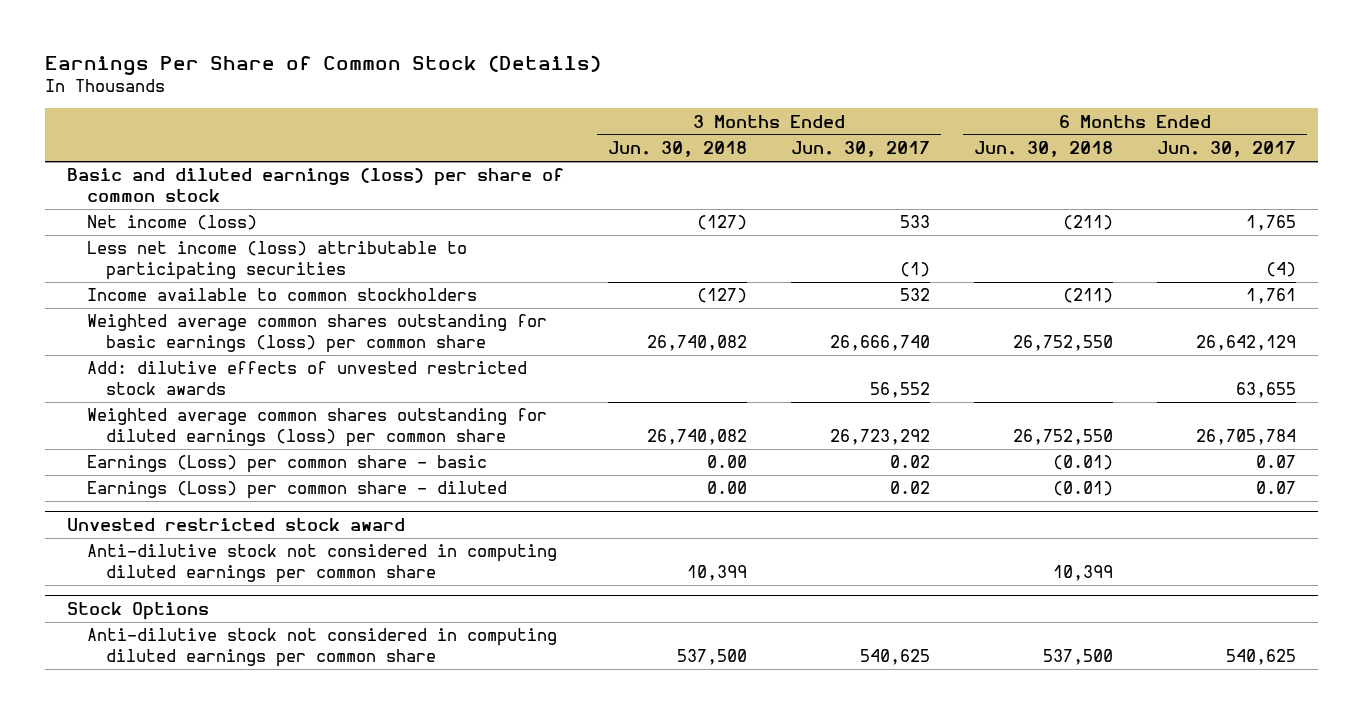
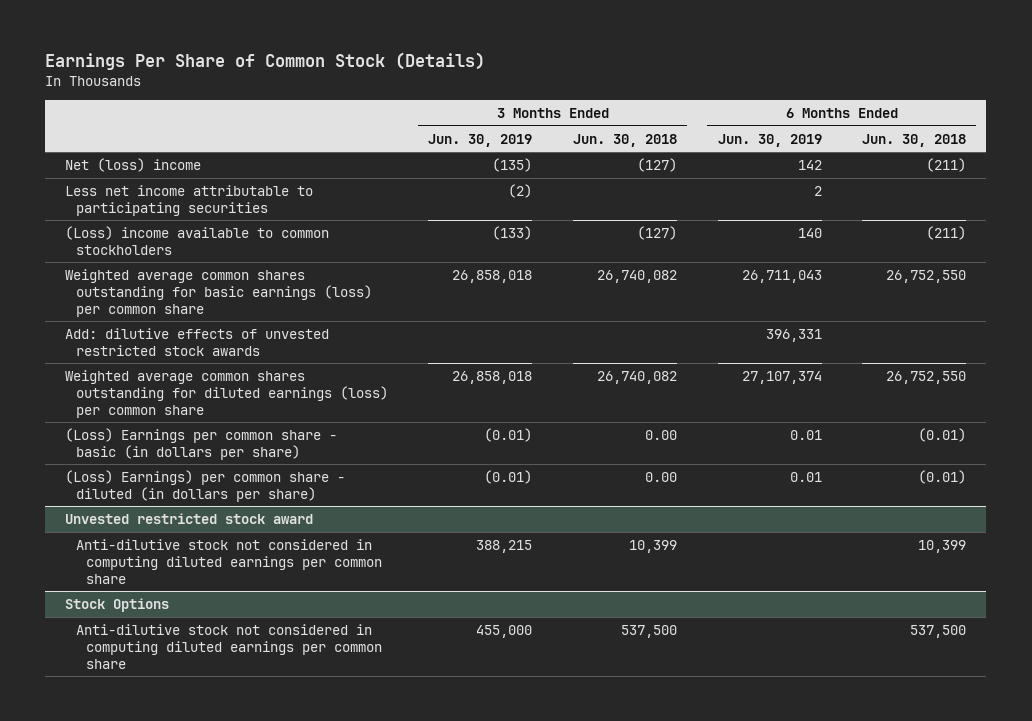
[790,141,930,158] Jun. 30, 2017 -> none
[1156,141,1296,158] Jun. 30, 2017 -> none
none -> [428,133,533,147] Jun. 30, 2019
none -> [717,133,822,147] Jun. 30, 2019
[66,168,564,202] Basic and diluted earnings (loss) per share of common stock -> none
[86,215,257,231] Net income (loss) -> [65,157,202,172] Net (loss) income
[86,241,467,280] Less net income (loss) attributable to participating securities -> [65,184,314,216] Less net income attributable to participating securities
[86,288,477,302] Income available to common stockholders -> [65,225,330,255] (Loss) income available to common stockholders
[86,455,487,474] Earnings (Loss) per common share - basic -> [65,427,338,460] (Loss) Earnings per common share - basic (in dollars per share)
[86,481,507,500] Earnings (Loss) per common share - diluted -> [65,469,346,502] (Loss) Earnings) per common share - diluted (in dollars per share)

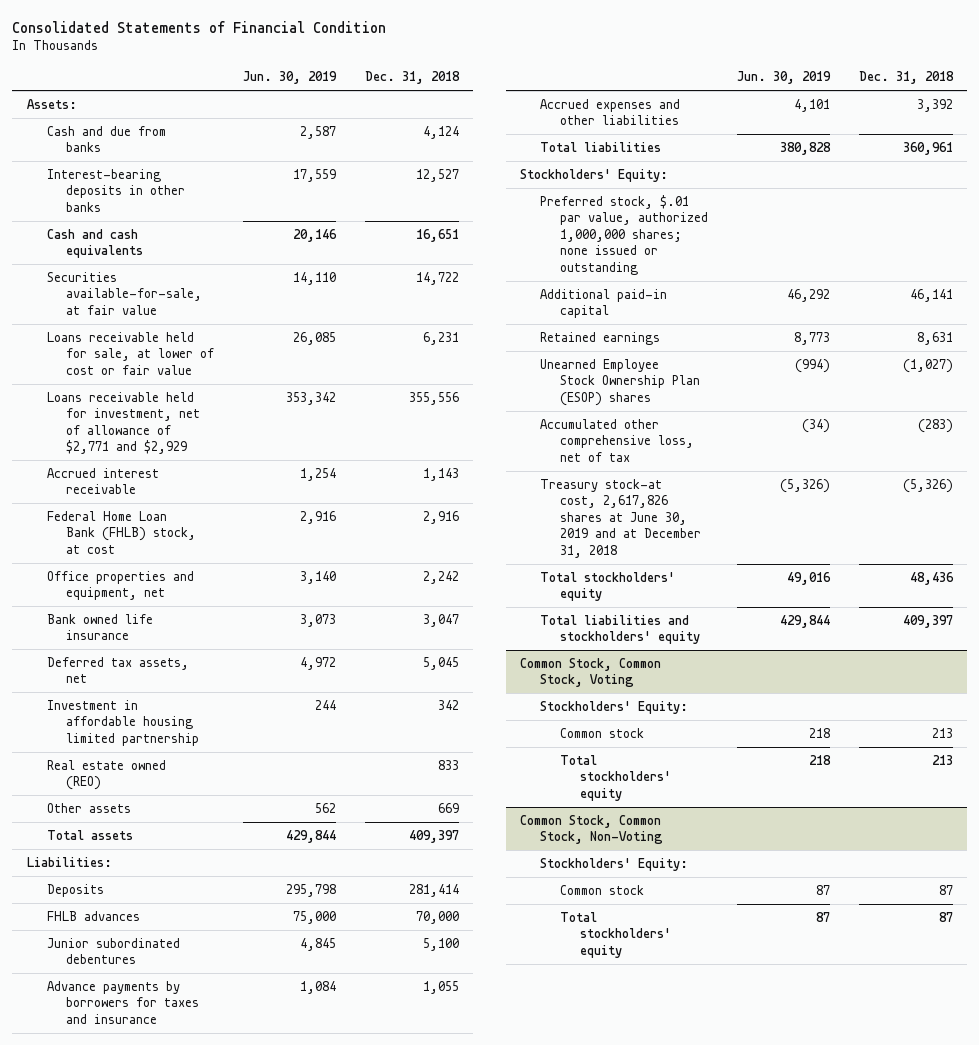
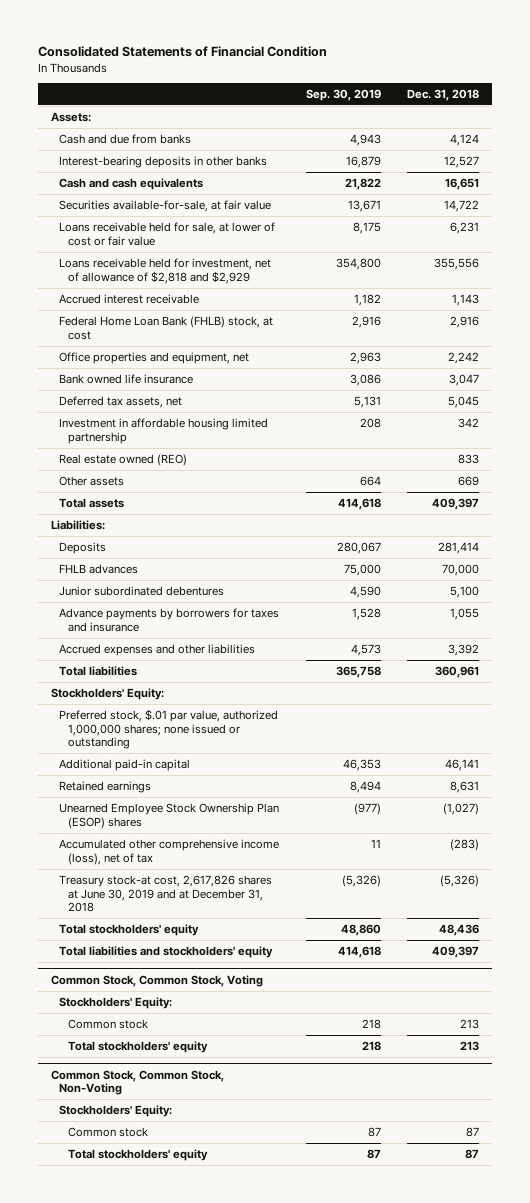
[243,71,338,85] Jun. 30, 2019 -> none
none -> [305,89,381,102] Sep. 30, 2019
[46,391,201,455] Loans receivable held for investment, net of allowance of $2,771 and $2,929 -> [59,258,272,284] Loans receivable held for investment, net of allowance of $2,818 and $2,929
[540,418,695,462] Accumulated other comprehensive loss, net of tax -> [59,839,280,865] Accumulated other comprehensive income (loss), net of tax

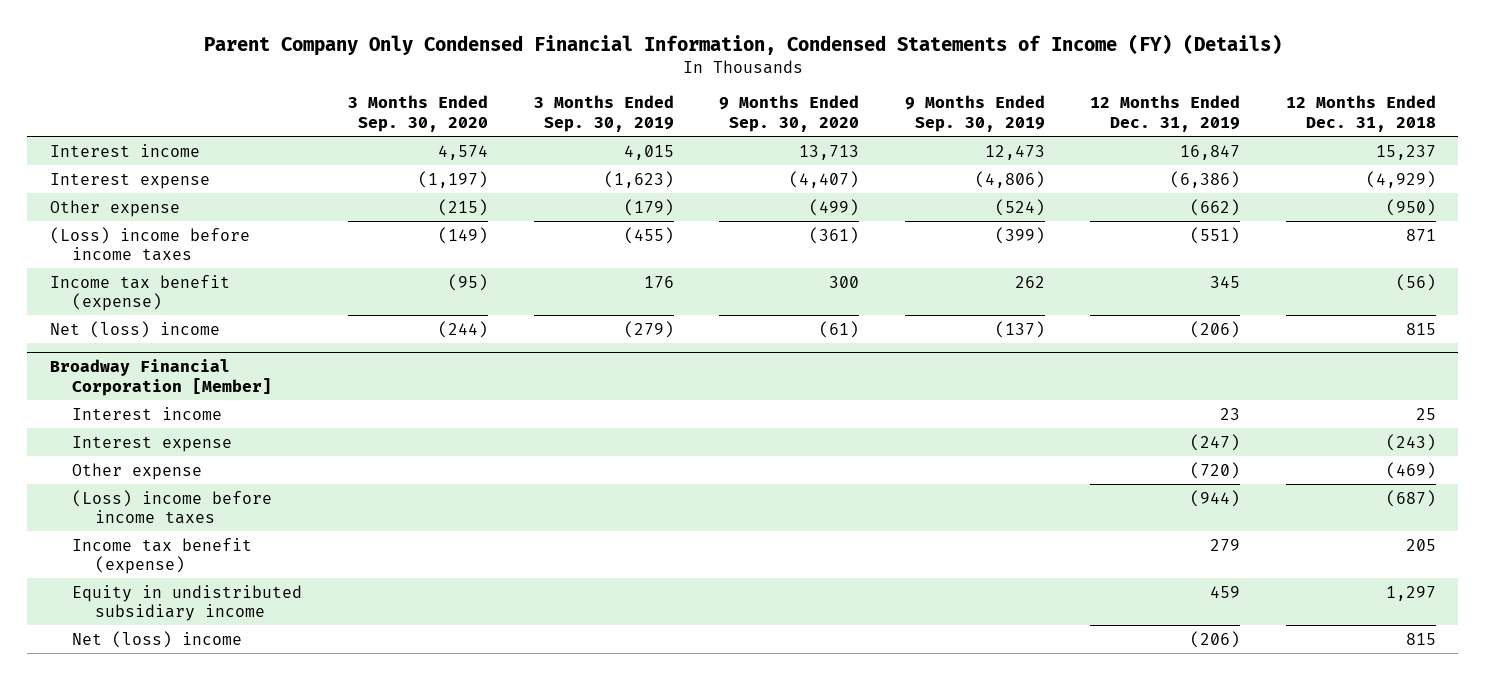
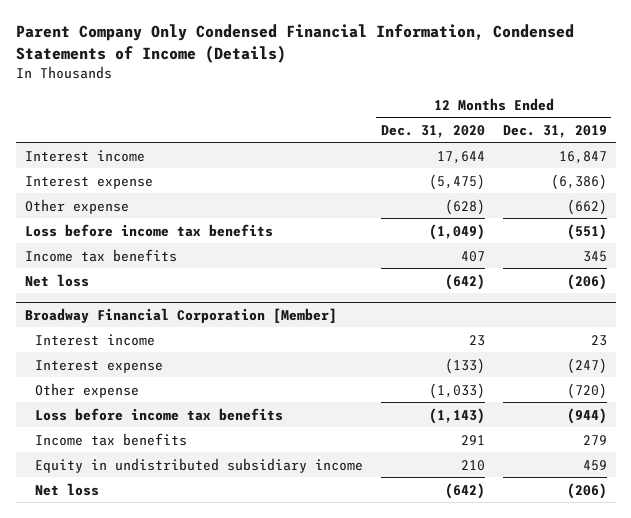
[203,34,1282,57] Parent Company Only Condensed Financial Information, Condensed Statements of Income (FY) (Details) -> [15,24,574,64] Parent Company Only Condensed Financial Information, Condensed Statements of Income (Details)
[348,95,489,132] 3 Months Ended Sep. 30, 2020 -> none
[533,95,674,132] 3 Months Ended Sep. 30, 2019 -> none
[719,95,860,132] 9 Months Ended Sep. 30, 2020 -> none
[904,95,1045,132] 9 Months Ended Sep. 30, 2019 -> none
[1285,95,1436,132] 12 Months Ended Dec. 31, 2018 -> none
none -> [380,124,485,138] Dec. 31, 2020
[49,226,250,262] (Loss) income before income taxes -> [24,223,273,237] Loss before income tax benefits
[49,274,230,312] Income tax benefit (expense) -> [24,248,177,262] Income tax benefits
[49,320,220,338] Net (loss) income -> [24,273,89,287] Net loss
[72,489,273,525] (Loss) income before income taxes -> [34,407,283,421] Loss before income tax benefits
[72,537,253,575] Income tax benefit (expense) -> [34,432,187,446] Income tax benefits
[72,630,243,648] Net (loss) income -> [34,482,99,496] Net loss

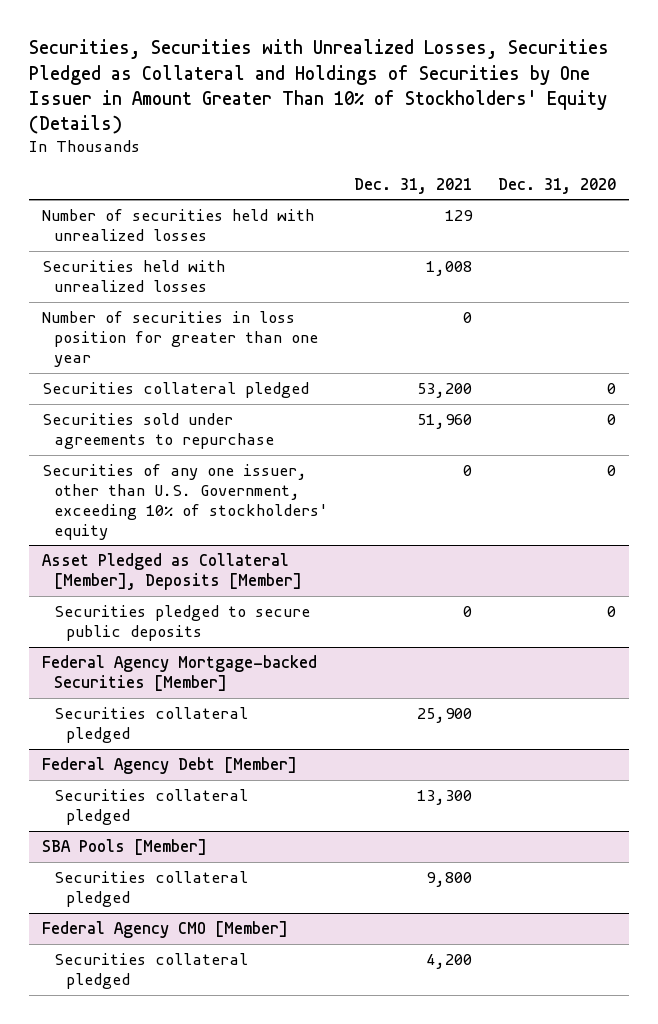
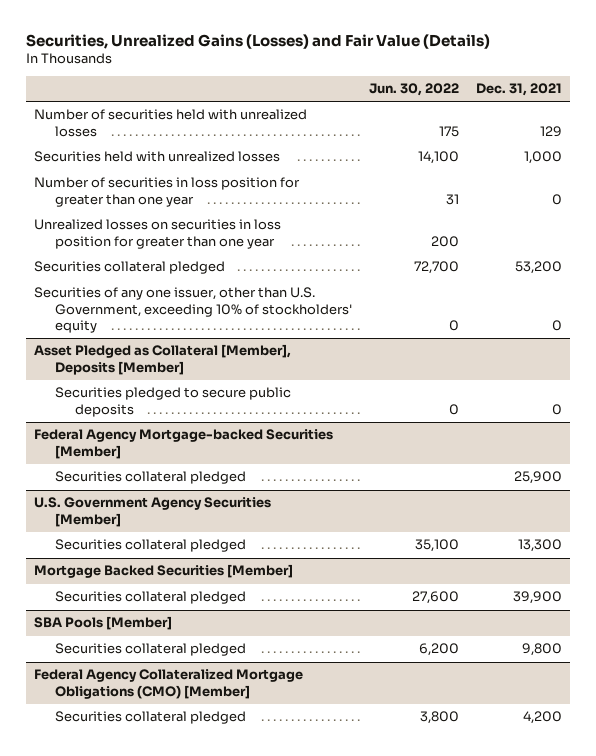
[29,39,610,135] Securities, Securities with Unrealized Losses, Securities Pledged as Collateral and Holdings of Securities by One Issuer in Amount Greater Than 10% of Stockholders' Equity (Details) -> [25,33,490,49] Securities, Unrealized Gains (Losses) and Fair Value (Details)
[497,177,616,194] Dec. 31, 2020 -> none
none -> [368,83,459,97] Jun. 30, 2022
[425,261,472,277] 1,008 -> [523,151,562,165] 1,000
none -> [34,219,282,249] Unrealized losses on securities in loss position for greater than one year
[42,413,274,449] Securities sold under agreements to repurchase -> none
[42,757,298,775] Federal Agency Debt [Member] -> [34,497,272,527] U.S. Government Agency Securities [Member]
none -> [34,564,294,579] Mortgage Backed Securities [Member]
none -> [54,591,246,605] Securities collateral pledged
[42,921,289,939] Federal Agency CMO [Member] -> [34,669,304,699] Federal Agency Collateralized Mortgage Obligations (CMO) [Member]

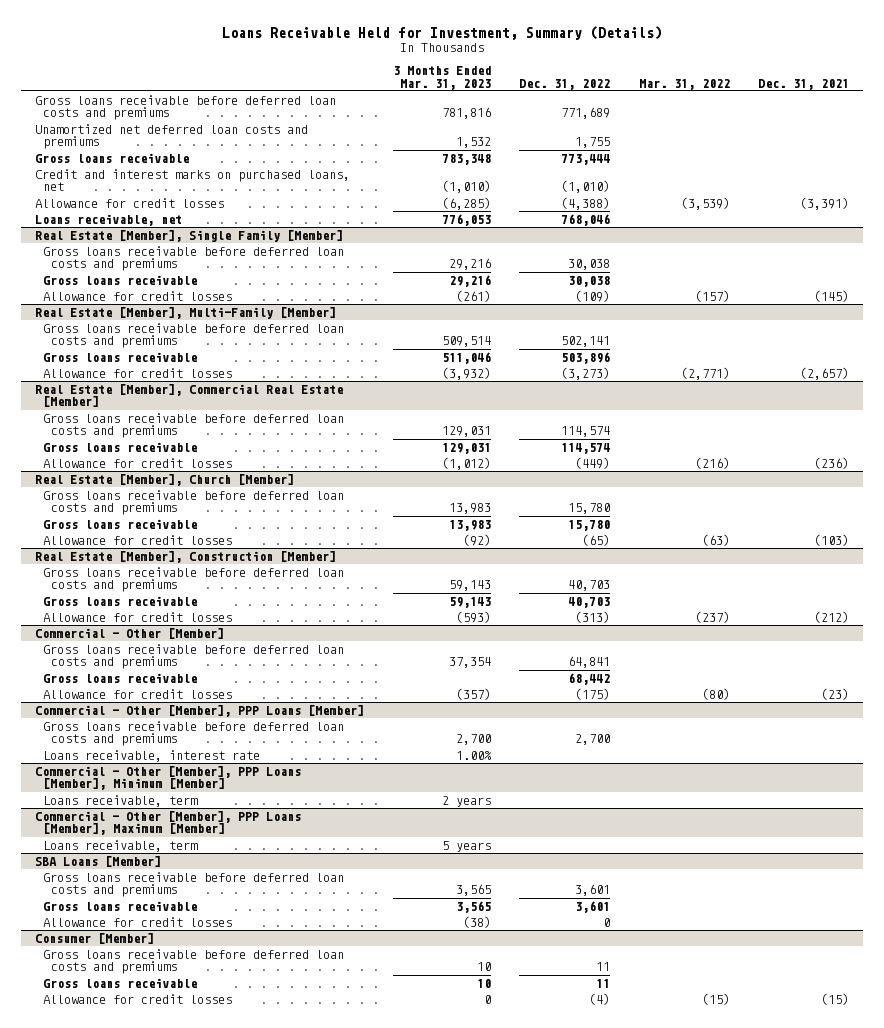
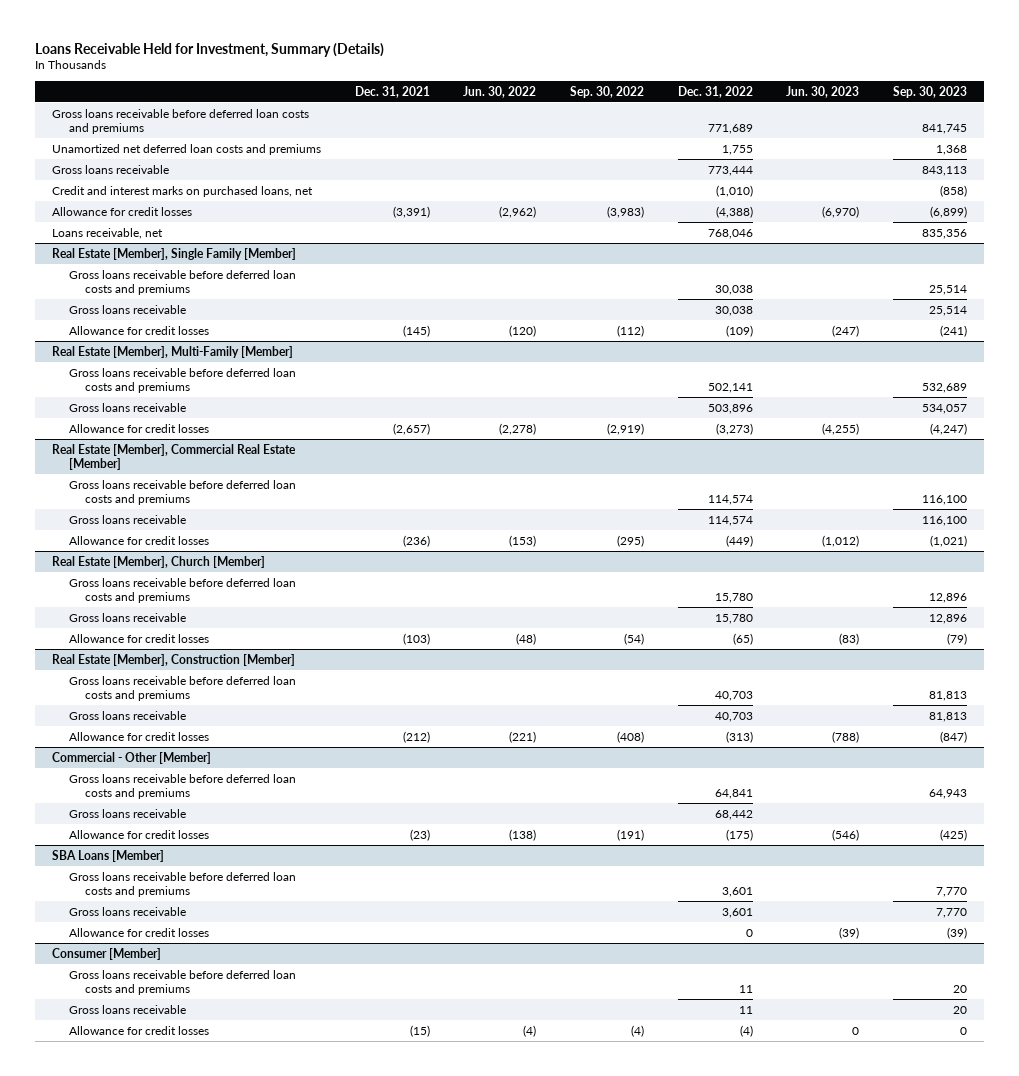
[392,66,491,90] 3 Months Ended Mar. 31, 2023 -> none
[638,78,730,90] Mar. 31, 2022 -> none
none -> [463,85,537,98] Jun. 30, 2022
none -> [570,85,645,98] Sep. 30, 2022
none -> [786,85,860,98] Jun. 30, 2023
none -> [892,85,967,98] Sep. 30, 2023
[35,704,365,717] Commercial - Other [Member], PPP Loans [Member] -> none
[43,720,345,747] Gross loans receivable before deferred loan costs and premiums -> none
[43,749,261,762] Loans receivable, interest rate -> none
[35,765,302,791] Commercial - Other [Member], PPP Loans [Member], Minimum [Member] -> none
[43,794,199,807] Loans receivable, term -> none
[35,810,302,836] Commercial - Other [Member], PPP Loans [Member], Maximum [Member] -> none
[43,839,199,852] Loans receivable, term -> none

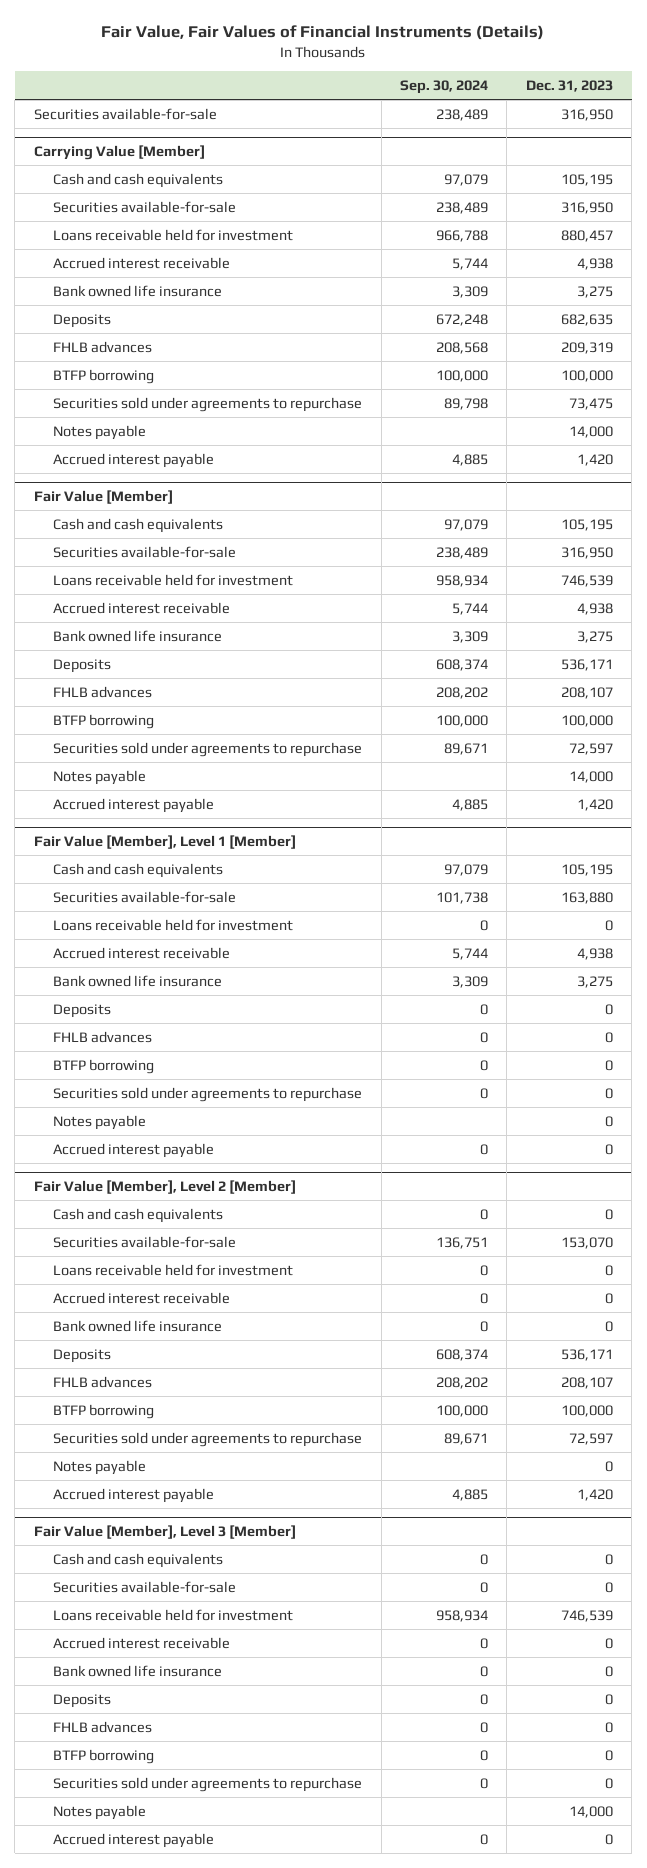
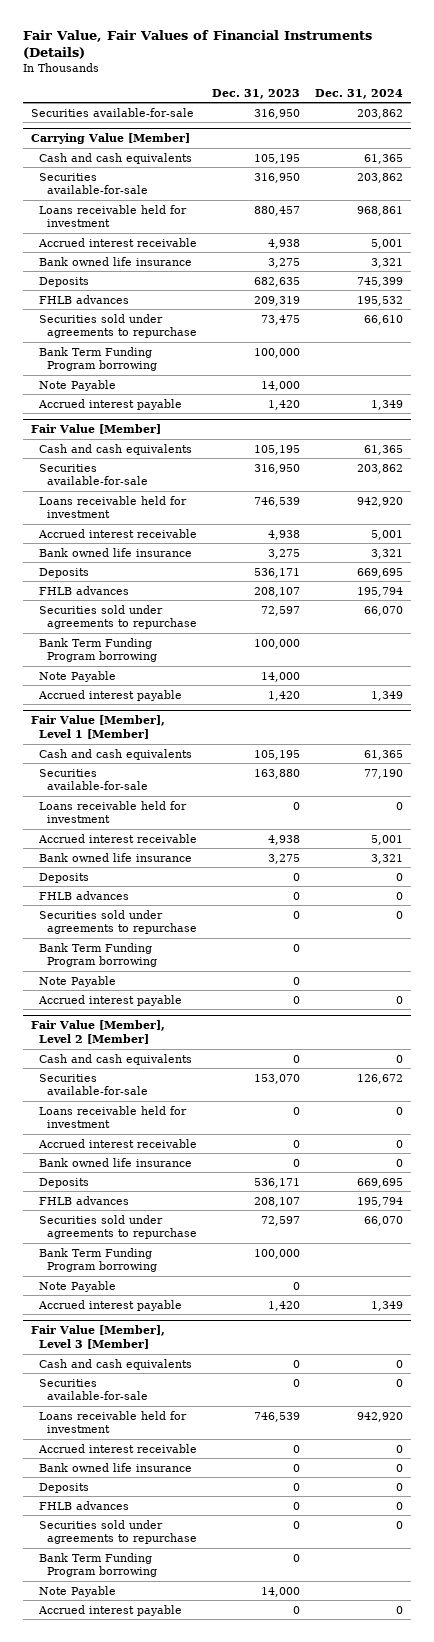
[400,79,489,94] Sep. 30, 2024 -> none
none -> [315,88,404,99] Dec. 31, 2024
[53,368,155,384] BTFP borrowing -> none
none -> [38,346,157,372] Bank Term Funding Program borrowing
[53,424,147,440] Notes payable -> [38,379,116,391] Note Payable
[53,713,155,729] BTFP borrowing -> none
none -> [38,637,157,663] Bank Term Funding Program borrowing
[53,769,147,785] Notes payable -> [38,670,116,682] Note Payable
[53,1058,155,1074] BTFP borrowing -> none
none -> [38,942,157,968] Bank Term Funding Program borrowing
[53,1114,147,1130] Notes payable -> [38,975,116,987] Note Payable
[53,1403,155,1419] BTFP borrowing -> none
none -> [38,1247,157,1273] Bank Term Funding Program borrowing
[53,1459,147,1475] Notes payable -> [38,1280,116,1292] Note Payable
[53,1748,155,1764] BTFP borrowing -> none
none -> [38,1552,157,1578] Bank Term Funding Program borrowing
[53,1804,147,1820] Notes payable -> [38,1585,116,1597] Note Payable

